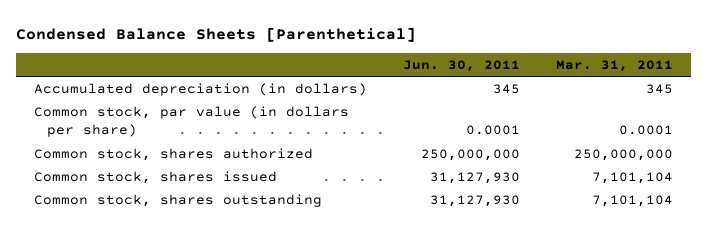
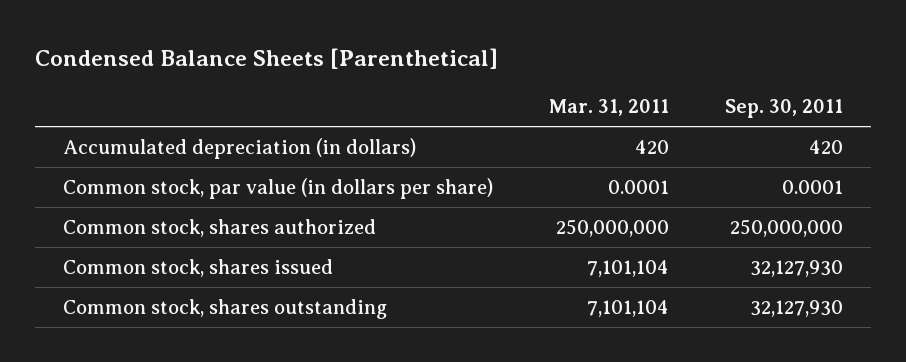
[402,59,520,72] Jun. 30, 2011 -> none
none -> [724,98,843,118] Sep. 30, 2011
[645,83,673,94] 345 -> [634,140,669,155] 420

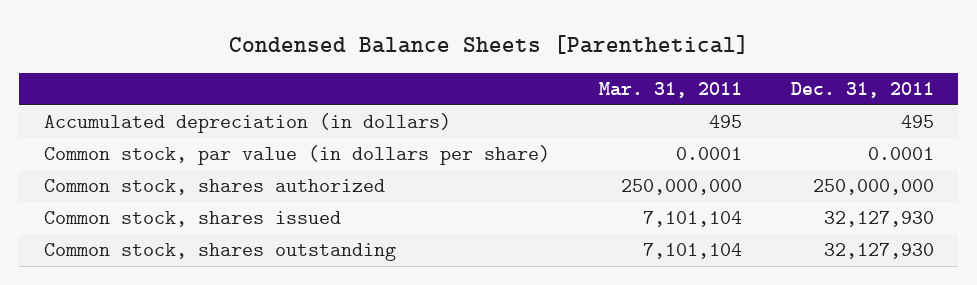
[724,98,843,118] Sep. 30, 2011 -> none
none -> [790,82,934,99] Dec. 31, 2011
[634,140,669,155] 420 -> [708,115,742,129] 495

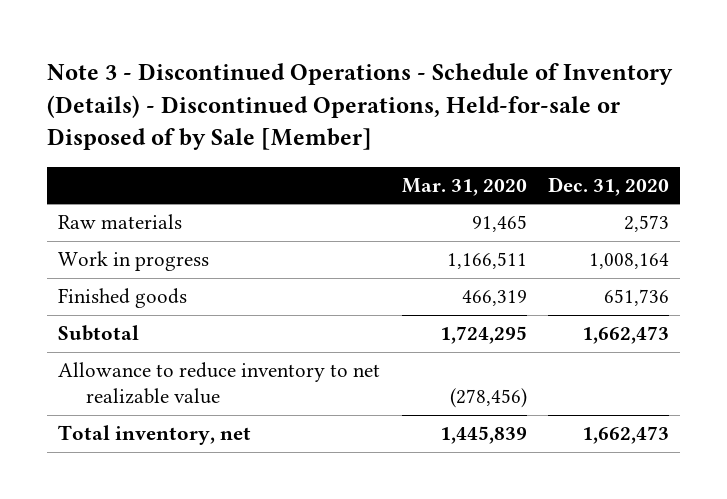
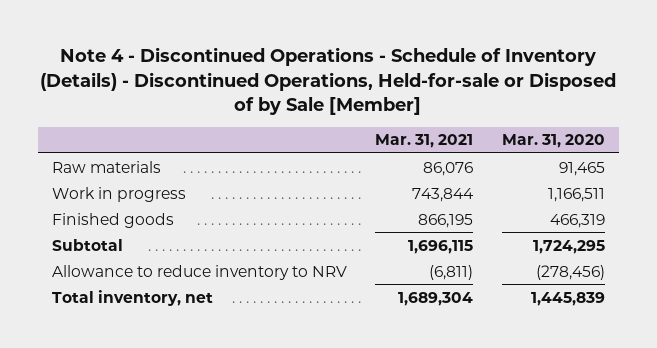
[47,63,674,151] Note 3 - Discontinued Operations - Schedule of Inventory (Details) - Discontinued Operations, Held-for-sale or Disposed of by Sale [Member] -> [40,47,617,115] Note 4 - Discontinued Operations - Schedule of Inventory (Details) - Discontinued Operations, Held-for-sale or Disposed of by Sale [Member]
[548,176,670,196] Dec. 31, 2020 -> none
none -> [375,134,474,149] Mar. 31, 2021
[58,362,381,405] Allowance to reduce inventory to net realizable value -> [52,264,348,280] Allowance to reduce inventory to NRV

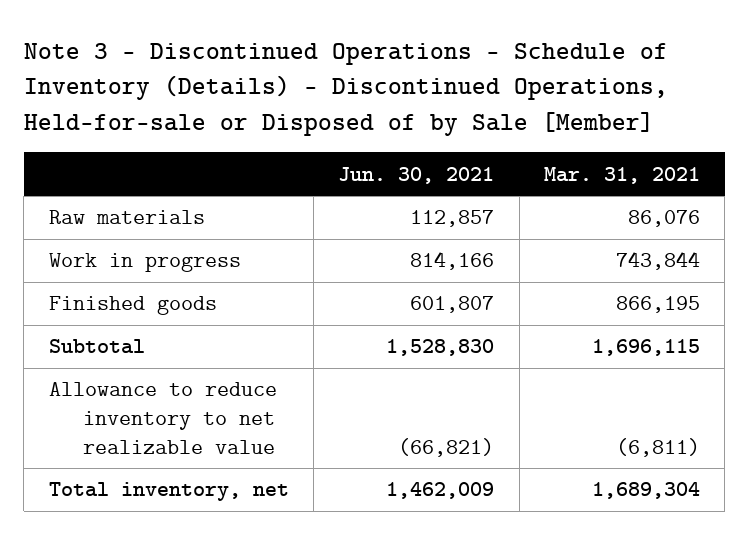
[40,47,617,115] Note 4 - Discontinued Operations - Schedule of Inventory (Details) - Discontinued Operations, Held-for-sale or Disposed of by Sale [Member] -> [23,43,668,136] Note 3 - Discontinued Operations - Schedule of Inventory (Details) - Discontinued Operations, Held-for-sale or Disposed of by Sale [Member]
[501,134,605,149] Mar. 31, 2020 -> none
none -> [338,166,495,184] Jun. 30, 2021
[52,264,348,280] Allowance to reduce inventory to NRV -> [48,382,277,454] Allowance to reduce inventory to net realizable value

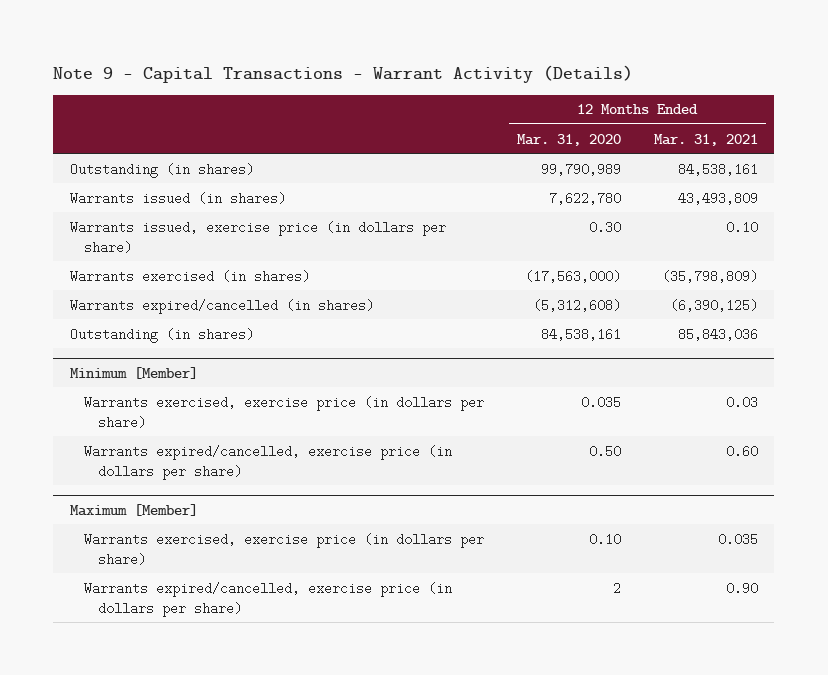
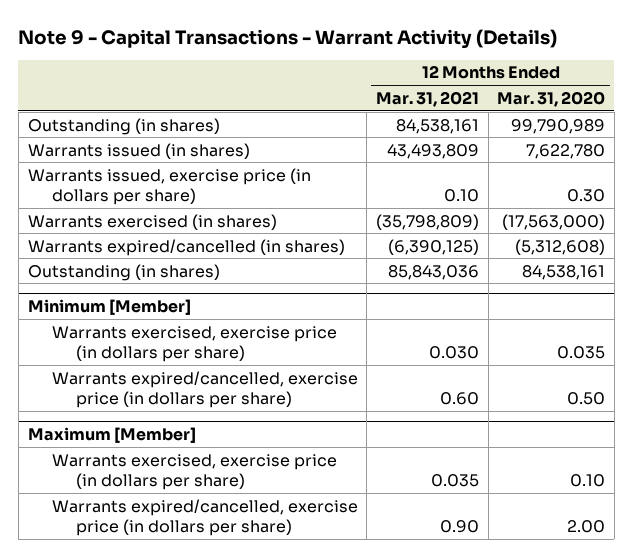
[725,395,758,409] 0.03 -> [429,346,480,360] 0.030
[612,581,621,595] 2 -> [567,520,606,534] 2.00

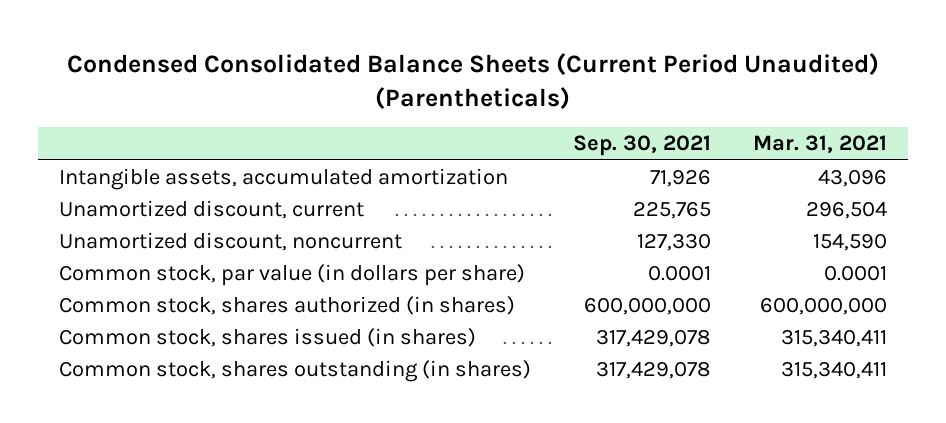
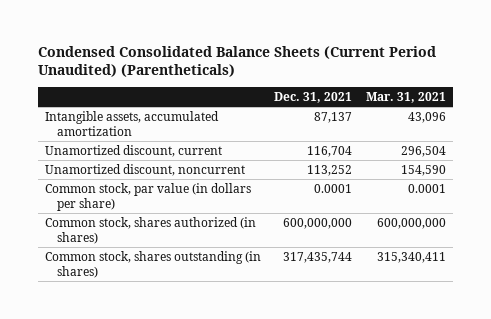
[572,135,711,157] Sep. 30, 2021 -> none
none -> [274,92,353,104] Dec. 31, 2021
[58,328,476,348] Common stock, shares issued (in shares) -> none

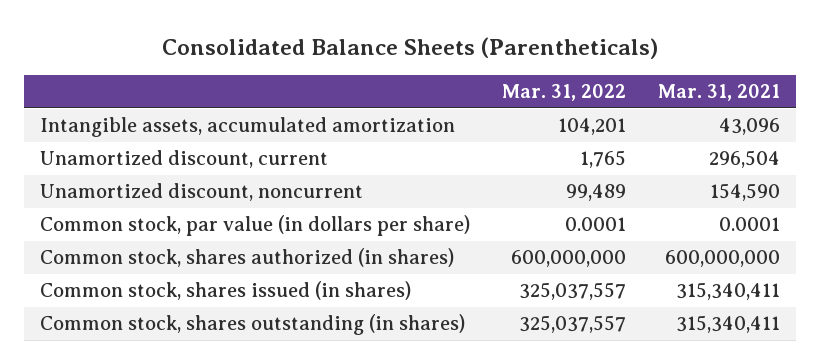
[37,45,436,78] Condensed Consolidated Balance Sheets (Current Period Unaudited) (Parentheticals) -> [161,36,658,59] Consolidated Balance Sheets (Parentheticals)
[274,92,353,104] Dec. 31, 2021 -> none
none -> [501,84,626,102] Mar. 31, 2022
none -> [39,281,411,301] Common stock, shares issued (in shares)

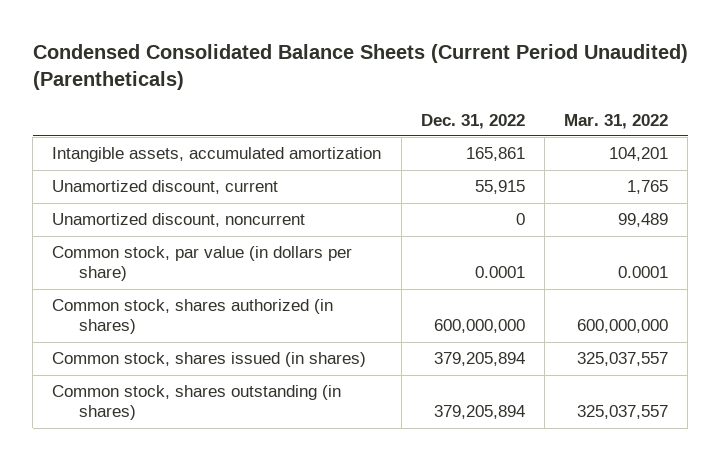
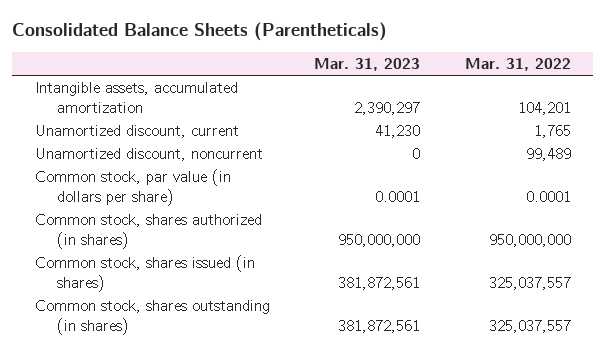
[32,44,688,91] Condensed Consolidated Balance Sheets (Current Period Unaudited) (Parentheticals) -> [12,22,388,42] Consolidated Balance Sheets (Parentheticals)
[420,113,525,129] Dec. 31, 2022 -> none
none -> [314,57,421,71] Mar. 31, 2023
[577,319,669,334] 600,000,000 -> [488,233,571,247] 950,000,000

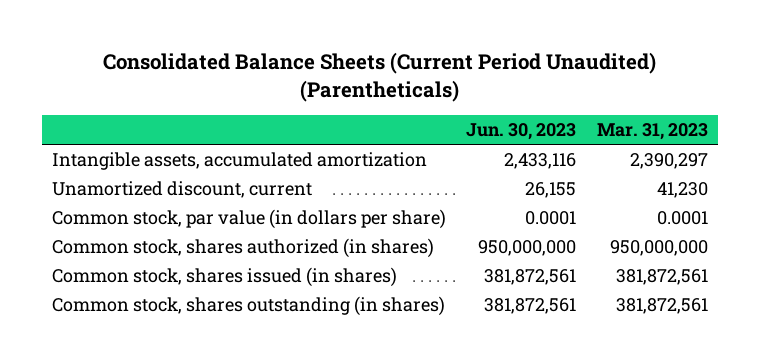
[12,22,388,42] Consolidated Balance Sheets (Parentheticals) -> [102,52,656,102] Consolidated Balance Sheets (Current Period Unaudited) (Parentheticals)
[464,57,571,71] Mar. 31, 2022 -> none
none -> [466,122,577,140] Jun. 30, 2023
[34,148,263,162] Unamortized discount, noncurrent -> none

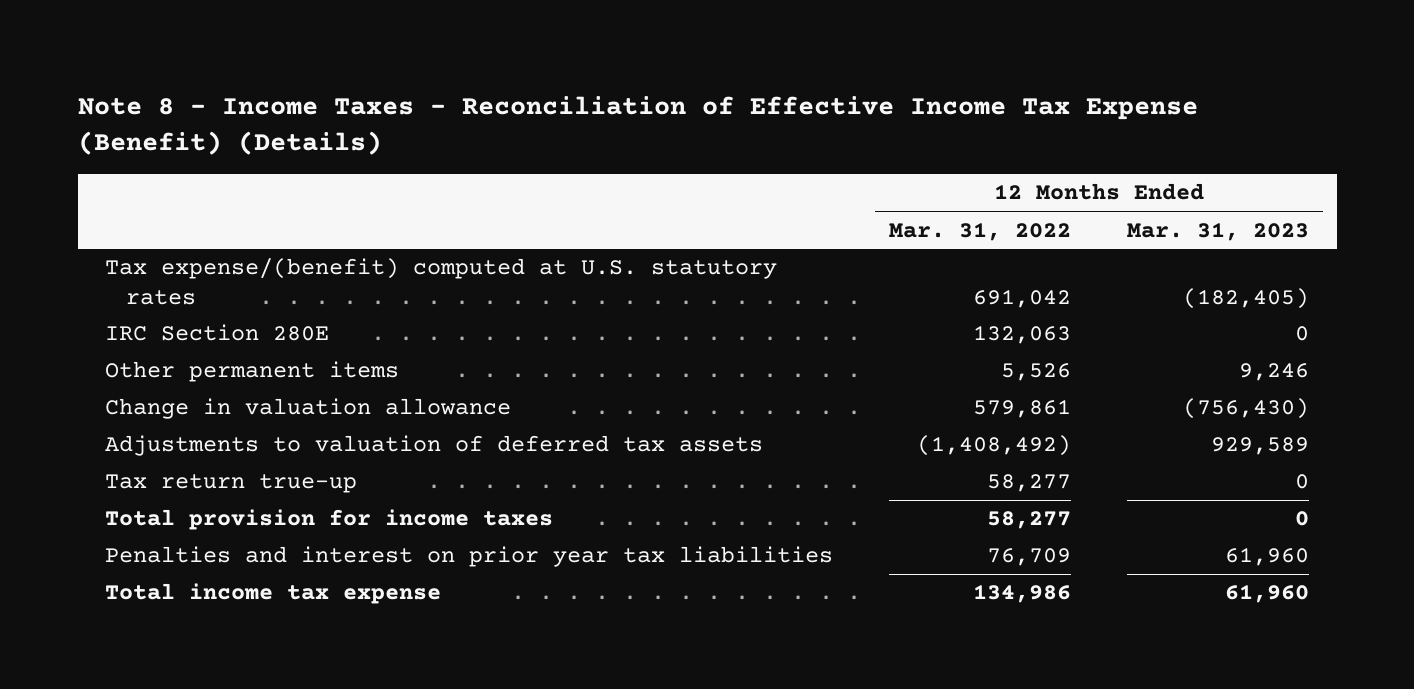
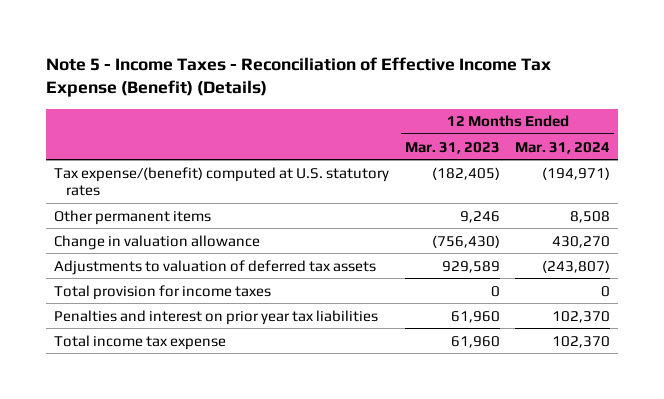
[77,95,1198,156] Note 8 - Income Taxes - Reconciliation of Effective Income Tax Expense (Benefit) (Details) -> [46,56,552,98] Note 5 - Income Taxes - Reconciliation of Effective Income Tax Expense (Benefit) (Details)
[889,221,1072,241] Mar. 31, 2022 -> none
none -> [515,141,611,154] Mar. 31, 2024
[105,324,330,342] IRC Section 280E -> none
[105,474,358,494] Tax return true-up -> none

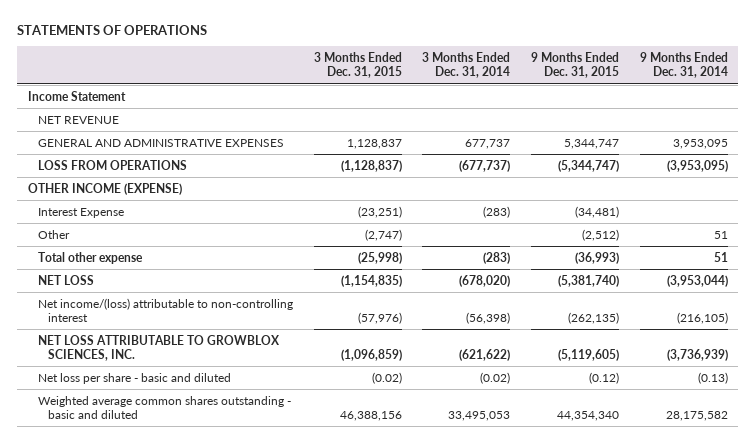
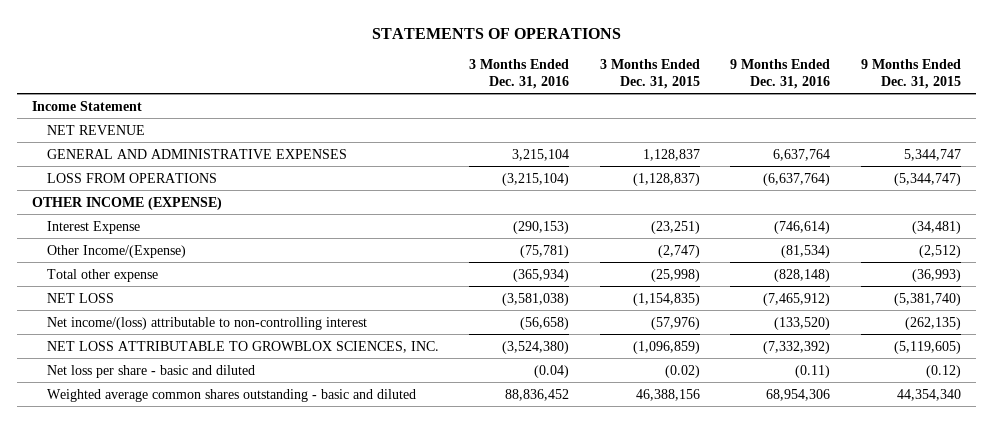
[422,51,511,79] 3 Months Ended Dec. 31, 2014 -> none
[639,51,728,79] 9 Months Ended Dec. 31, 2014 -> none
none -> [469,58,570,89] 3 Months Ended Dec. 31, 2016
none -> [730,58,831,89] 9 Months Ended Dec. 31, 2016
[37,229,70,239] Other -> [46,244,186,258] Other Income/(Expense)

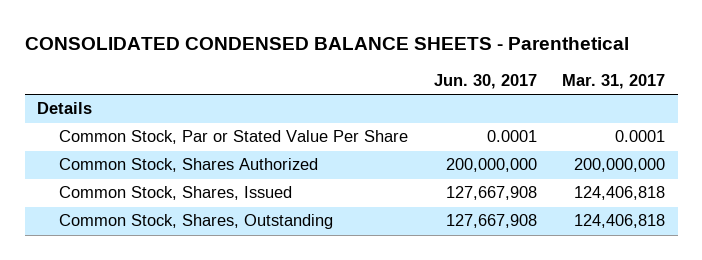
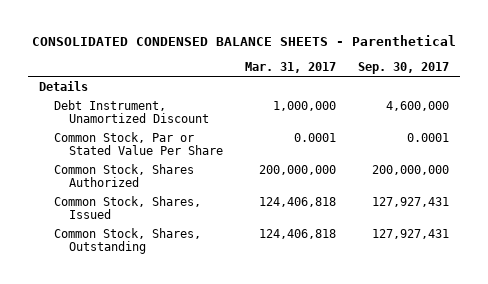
[433,73,537,89] Jun. 30, 2017 -> none
none -> [357,61,449,74] Sep. 30, 2017
none -> [54,99,210,124] Debt Instrument, Unamortized Discount

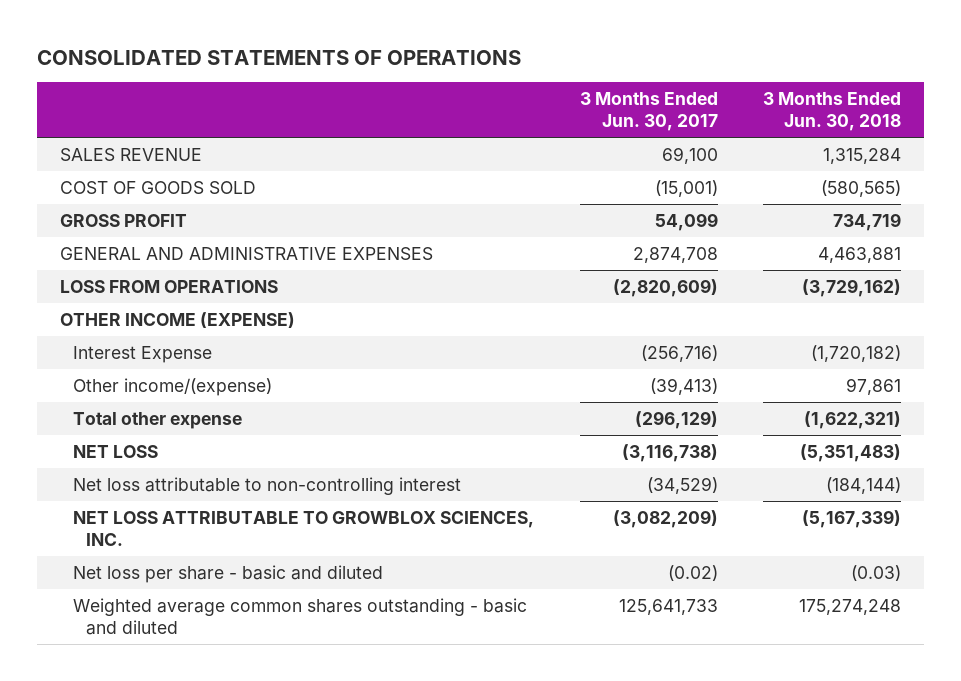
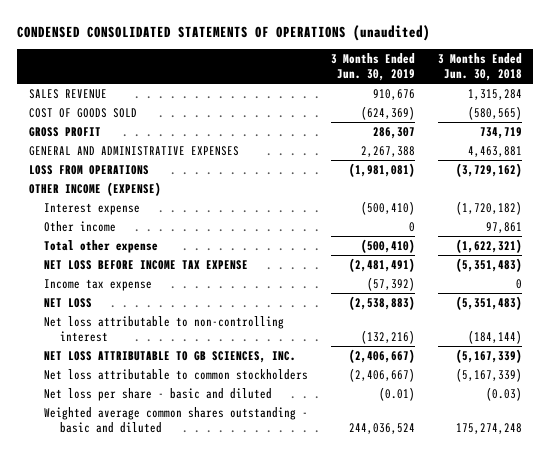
[37,49,522,65] CONSOLIDATED STATEMENTS OF OPERATIONS -> [17,24,431,41] CONDENSED CONSOLIDATED STATEMENTS OF OPERATIONS (unaudited)
[579,92,718,131] 3 Months Ended Jun. 30, 2017 -> none
none -> [330,53,415,81] 3 Months Ended Jun. 30, 2019
[73,346,213,364] Interest Expense -> [44,203,141,216] Interest expense
[73,378,273,397] Other income/(expense) -> [44,221,117,233] Other income
none -> [44,260,249,271] NET LOSS BEFORE INCOME TAX EXPENSE
none -> [44,279,153,292] Income tax expense
[73,511,535,546] NET LOSS ATTRIBUTABLE TO GROWBLOX SCIENCES, INC. -> [44,351,297,364] NET LOSS ATTRIBUTABLE TO GB SCIENCES, INC.
none -> [44,369,309,381] Net loss attributable to common stockholders

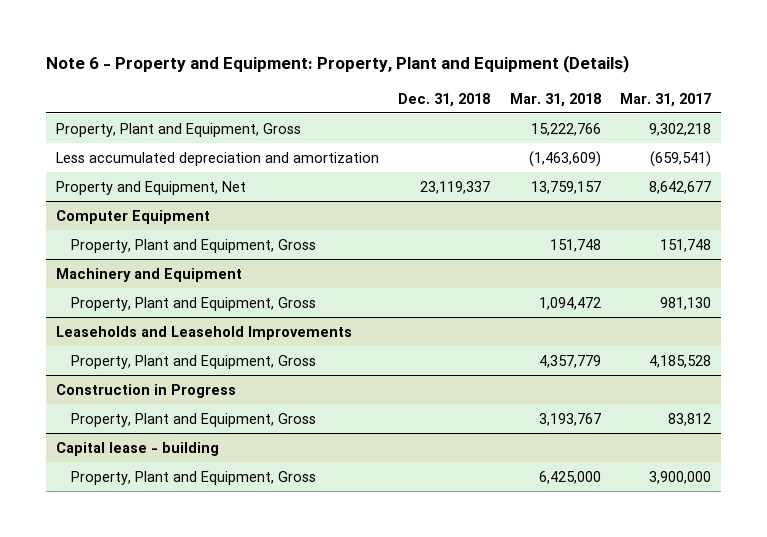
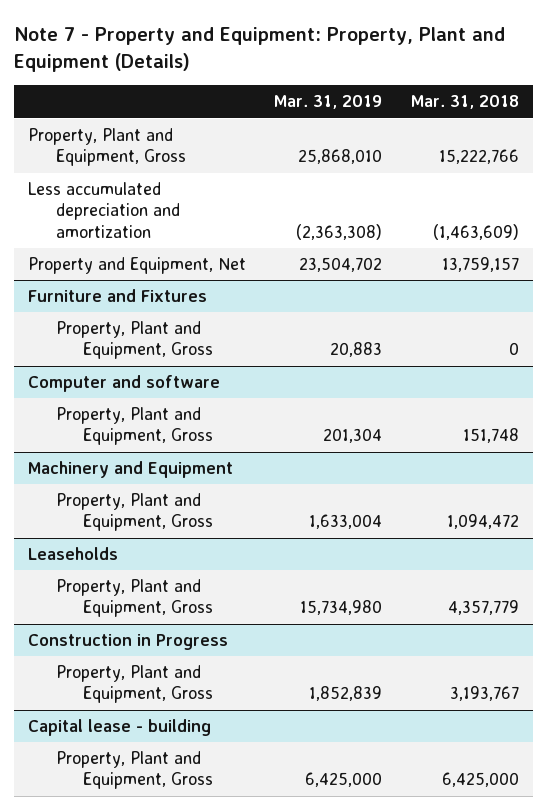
[46,55,630,74] Note 6 - Property and Equipment: Property, Plant and Equipment (Details) -> [13,26,505,72] Note 7 - Property and Equipment: Property, Plant and Equipment (Details)
[398,92,491,107] Dec. 31, 2018 -> none
[619,92,711,107] Mar. 31, 2017 -> none
none -> [274,95,383,110] Mar. 31, 2019
none -> [28,289,208,303] Furniture and Fixtures
none -> [55,321,214,360] Property, Plant and Equipment, Gross
[55,209,210,224] Computer Equipment -> [28,375,221,393] Computer and software
[55,325,352,340] Leaseholds and Leasehold Improvements -> none
none -> [28,547,119,561] Leaseholds

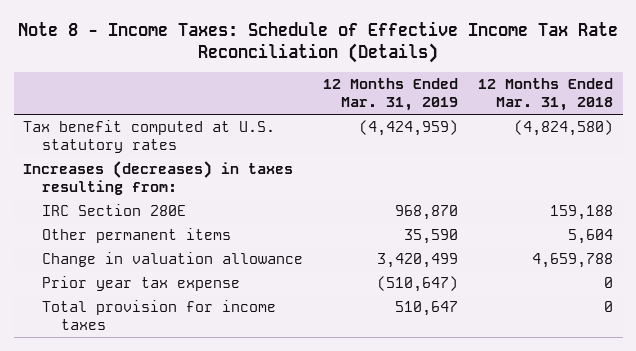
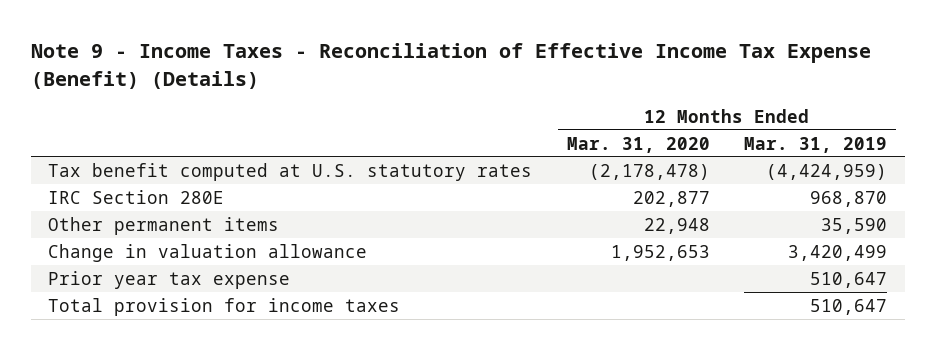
[18,20,619,63] Note 8 - Income Taxes: Schedule of Effective Income Tax Rate Reconciliation (Details) -> [31,43,872,89] Note 9 - Income Taxes - Reconciliation of Effective Income Tax Expense (Benefit) (Details)
[477,78,613,112] 12 Months Ended Mar. 31, 2018 -> none
none -> [566,136,710,153] Mar. 31, 2020
[23,161,294,196] Increases (decreases) in taxes resulting from: -> none
[376,276,458,293] (510,647) -> [810,271,888,288] 510,647

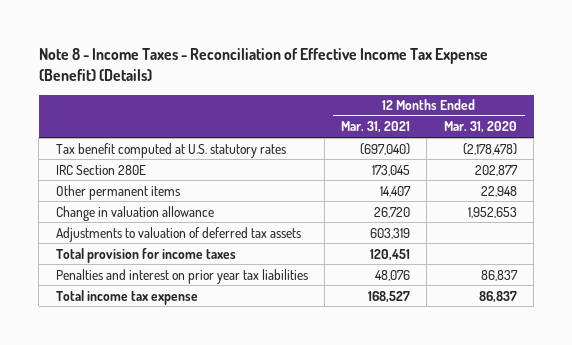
[31,43,872,89] Note 9 - Income Taxes - Reconciliation of Effective Income Tax Expense (Benefit) (Details) -> [38,47,488,81] Note 8 - Income Taxes - Reconciliation of Effective Income Tax Expense (Benefit) (Details)
[744,136,888,153] Mar. 31, 2019 -> none
none -> [341,121,411,134] Mar. 31, 2021
[48,270,291,289] Prior year tax expense -> none
none -> [55,226,301,242] Adjustments to valuation of deferred tax assets
none -> [55,268,308,284] Penalties and interest on prior year tax liabilities
none -> [55,289,198,305] Total income tax expense

